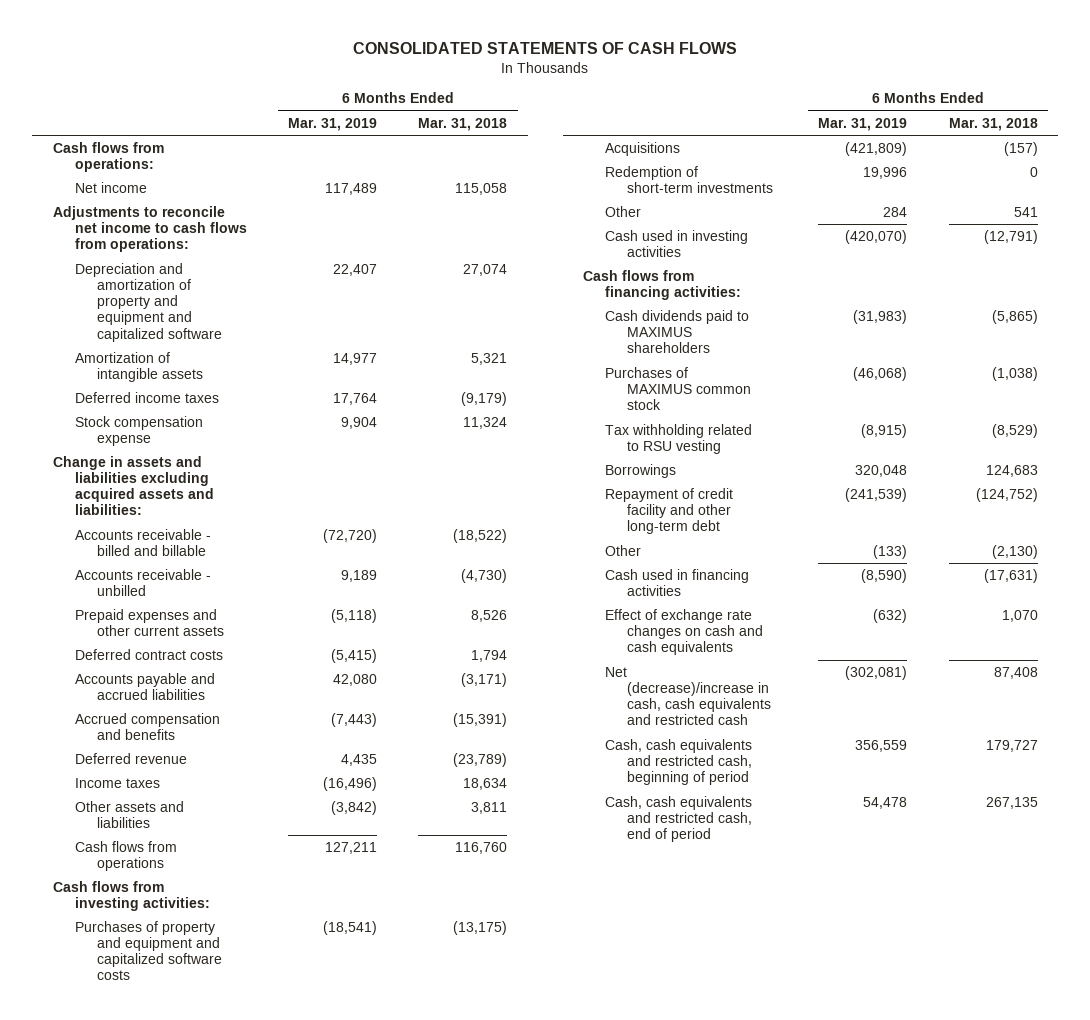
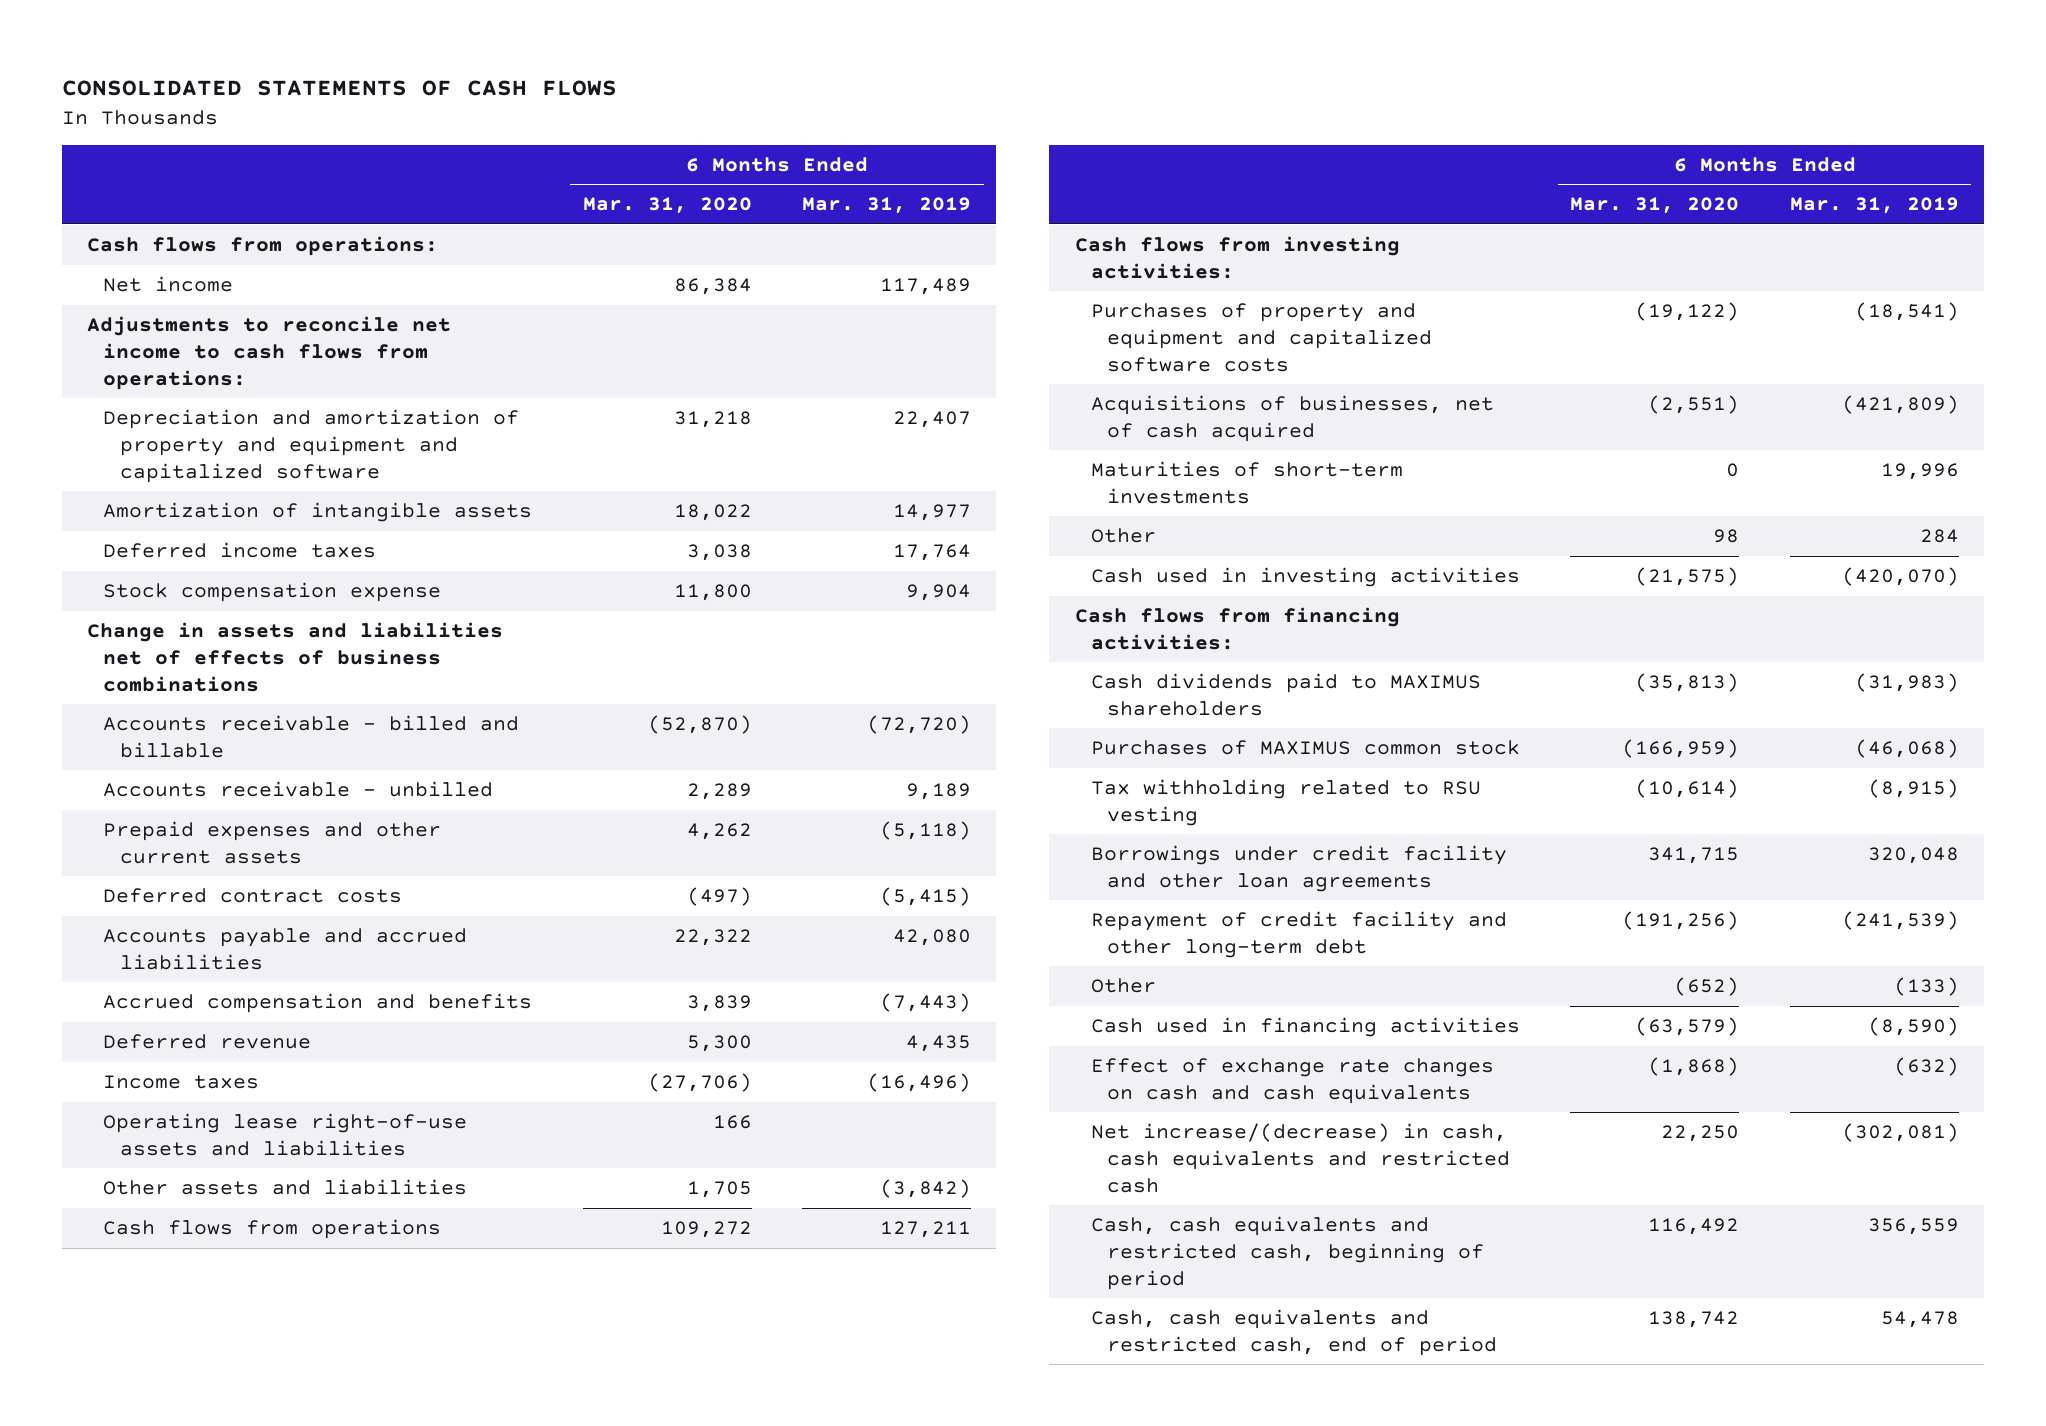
[418,117,508,131] Mar. 31, 2018 -> none
none -> [582,197,752,215] Mar. 31, 2020
[52,455,215,516] Change in assets and liabilities excluding acquired assets and liabilities: -> [86,622,503,692] Change in assets and liabilities net of effects of business combinations
none -> [103,1113,468,1156] Operating lease right-of-use assets and liabilities
[605,141,681,156] Acquisitions -> [1090,395,1494,442] Acquisitions of businesses, net of cash acquired
[605,165,774,194] Redemption of short-term investments -> [1090,461,1403,504] Maturities of short-term investments
[605,463,677,478] Borrowings -> [1090,845,1507,892] Borrowings under credit facility and other loan agreements
[605,666,772,726] Net (decrease)/increase in cash, cash equivalents and restricted cash -> [1090,1123,1511,1193] Net increase/(decrease) in cash, cash equivalents and restricted cash

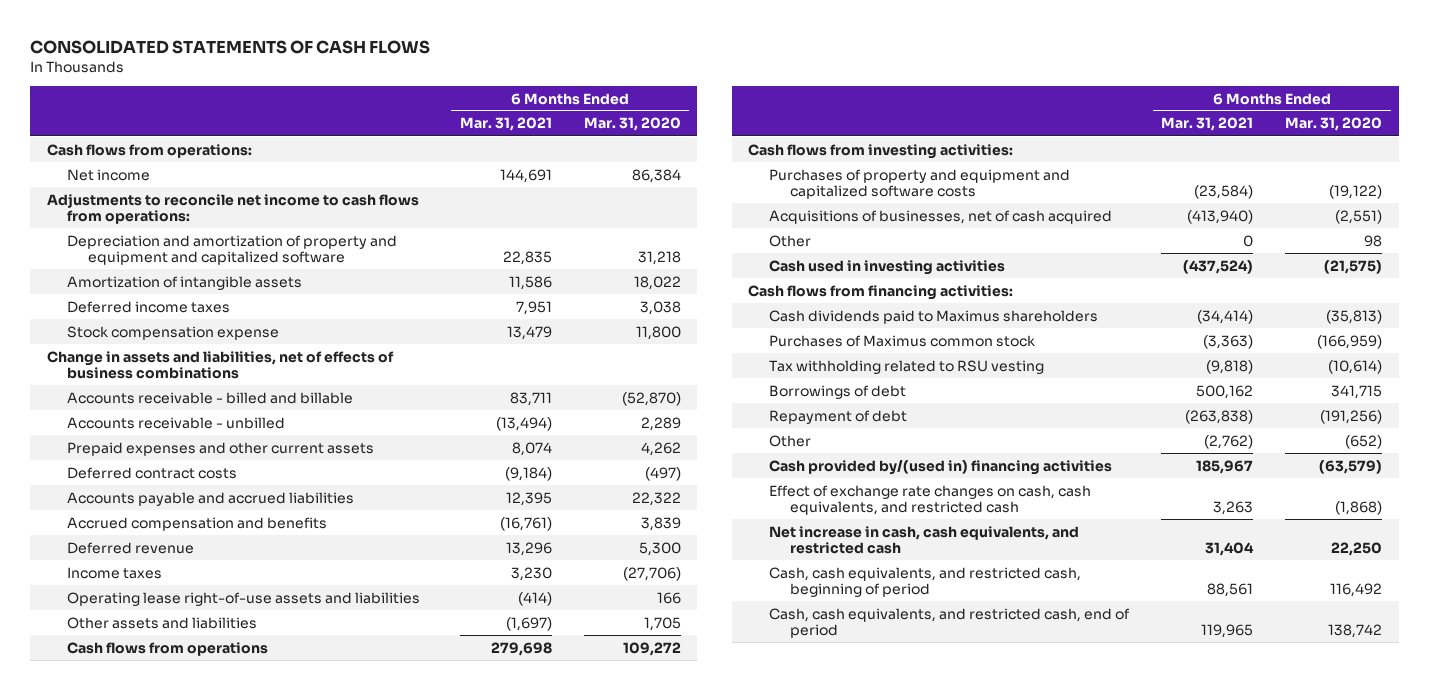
[801,197,971,215] Mar. 31, 2019 -> none
none -> [459,117,552,132] Mar. 31, 2021
[86,622,503,692] Change in assets and liabilities net of effects of business combinations -> [46,350,394,380] Change in assets and liabilities, net of effects of business combinations
[1090,461,1403,504] Maturities of short-term investments -> none
[1090,673,1481,716] Cash dividends paid to MAXIMUS shareholders -> [769,309,1099,324] Cash dividends paid to Maximus shareholders
[1090,740,1520,756] Purchases of MAXIMUS common stock -> [769,334,1036,347] Purchases of Maximus common stock
[1090,845,1507,892] Borrowings under credit facility and other loan agreements -> [769,384,907,399] Borrowings of debt
[1090,911,1507,958] Repayment of credit facility and other long-term debt -> [769,409,908,424] Repayment of debt
[1090,1017,1520,1038] Cash used in financing activities -> [769,459,1113,475] Cash provided by/(used in) financing activities
[1090,1058,1494,1104] Effect of exchange rate changes on cash and cash equivalents -> [769,484,1092,516] Effect of exchange rate changes on cash, cash equivalents, and restricted cash
[1090,1123,1511,1193] Net increase/(decrease) in cash, cash equivalents and restricted cash -> [769,525,1080,555] Net increase in cash, cash equivalents, and restricted cash
[1090,1216,1485,1290] Cash, cash equivalents and restricted cash, beginning of period -> [769,566,1082,598] Cash, cash equivalents, and restricted cash, beginning of period
[1090,1309,1498,1356] Cash, cash equivalents and restricted cash, end of period -> [769,607,1131,639] Cash, cash equivalents, and restricted cash, end of period

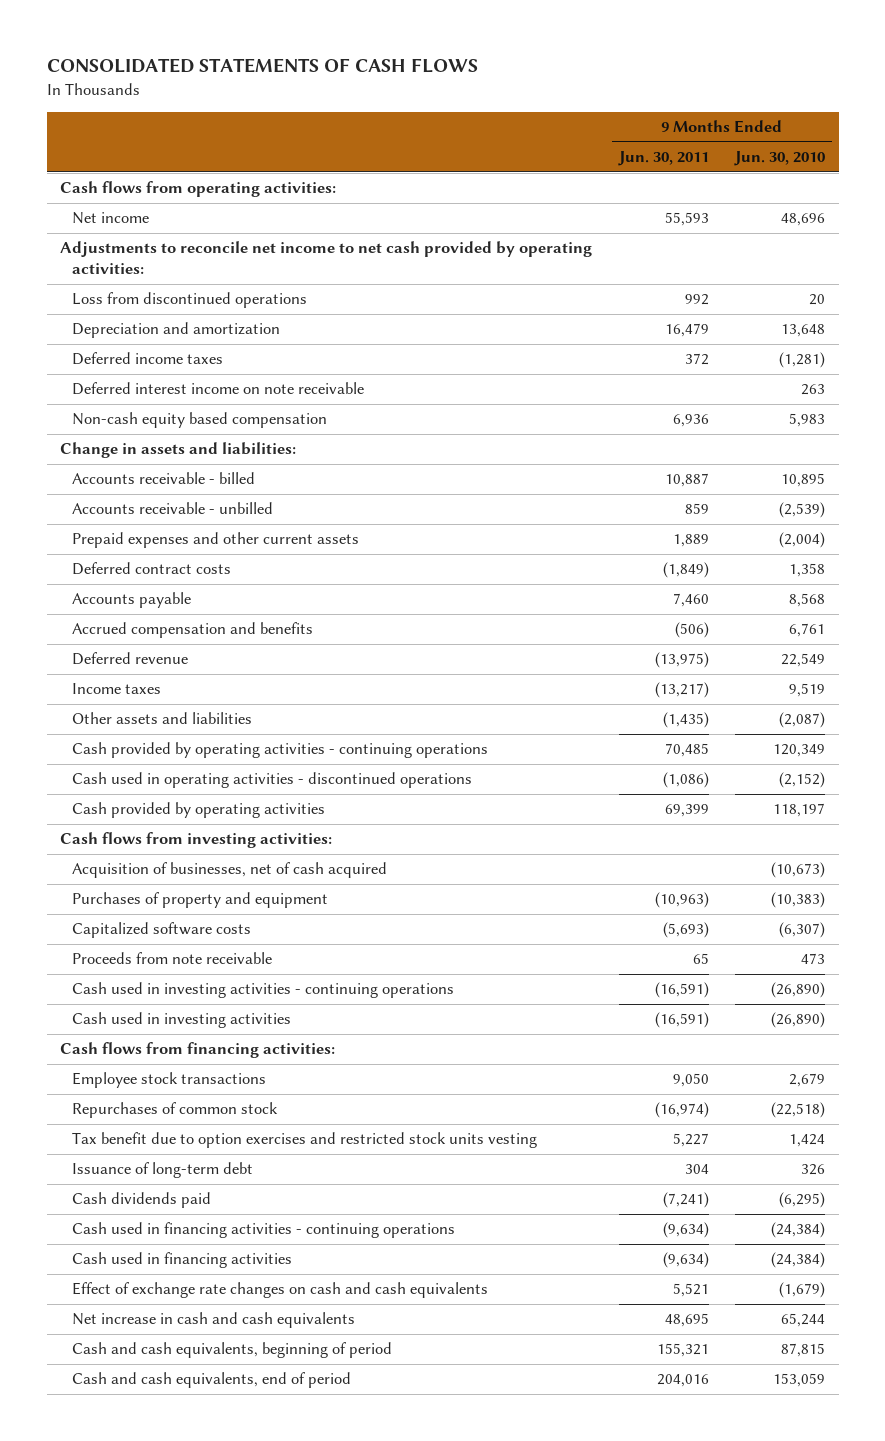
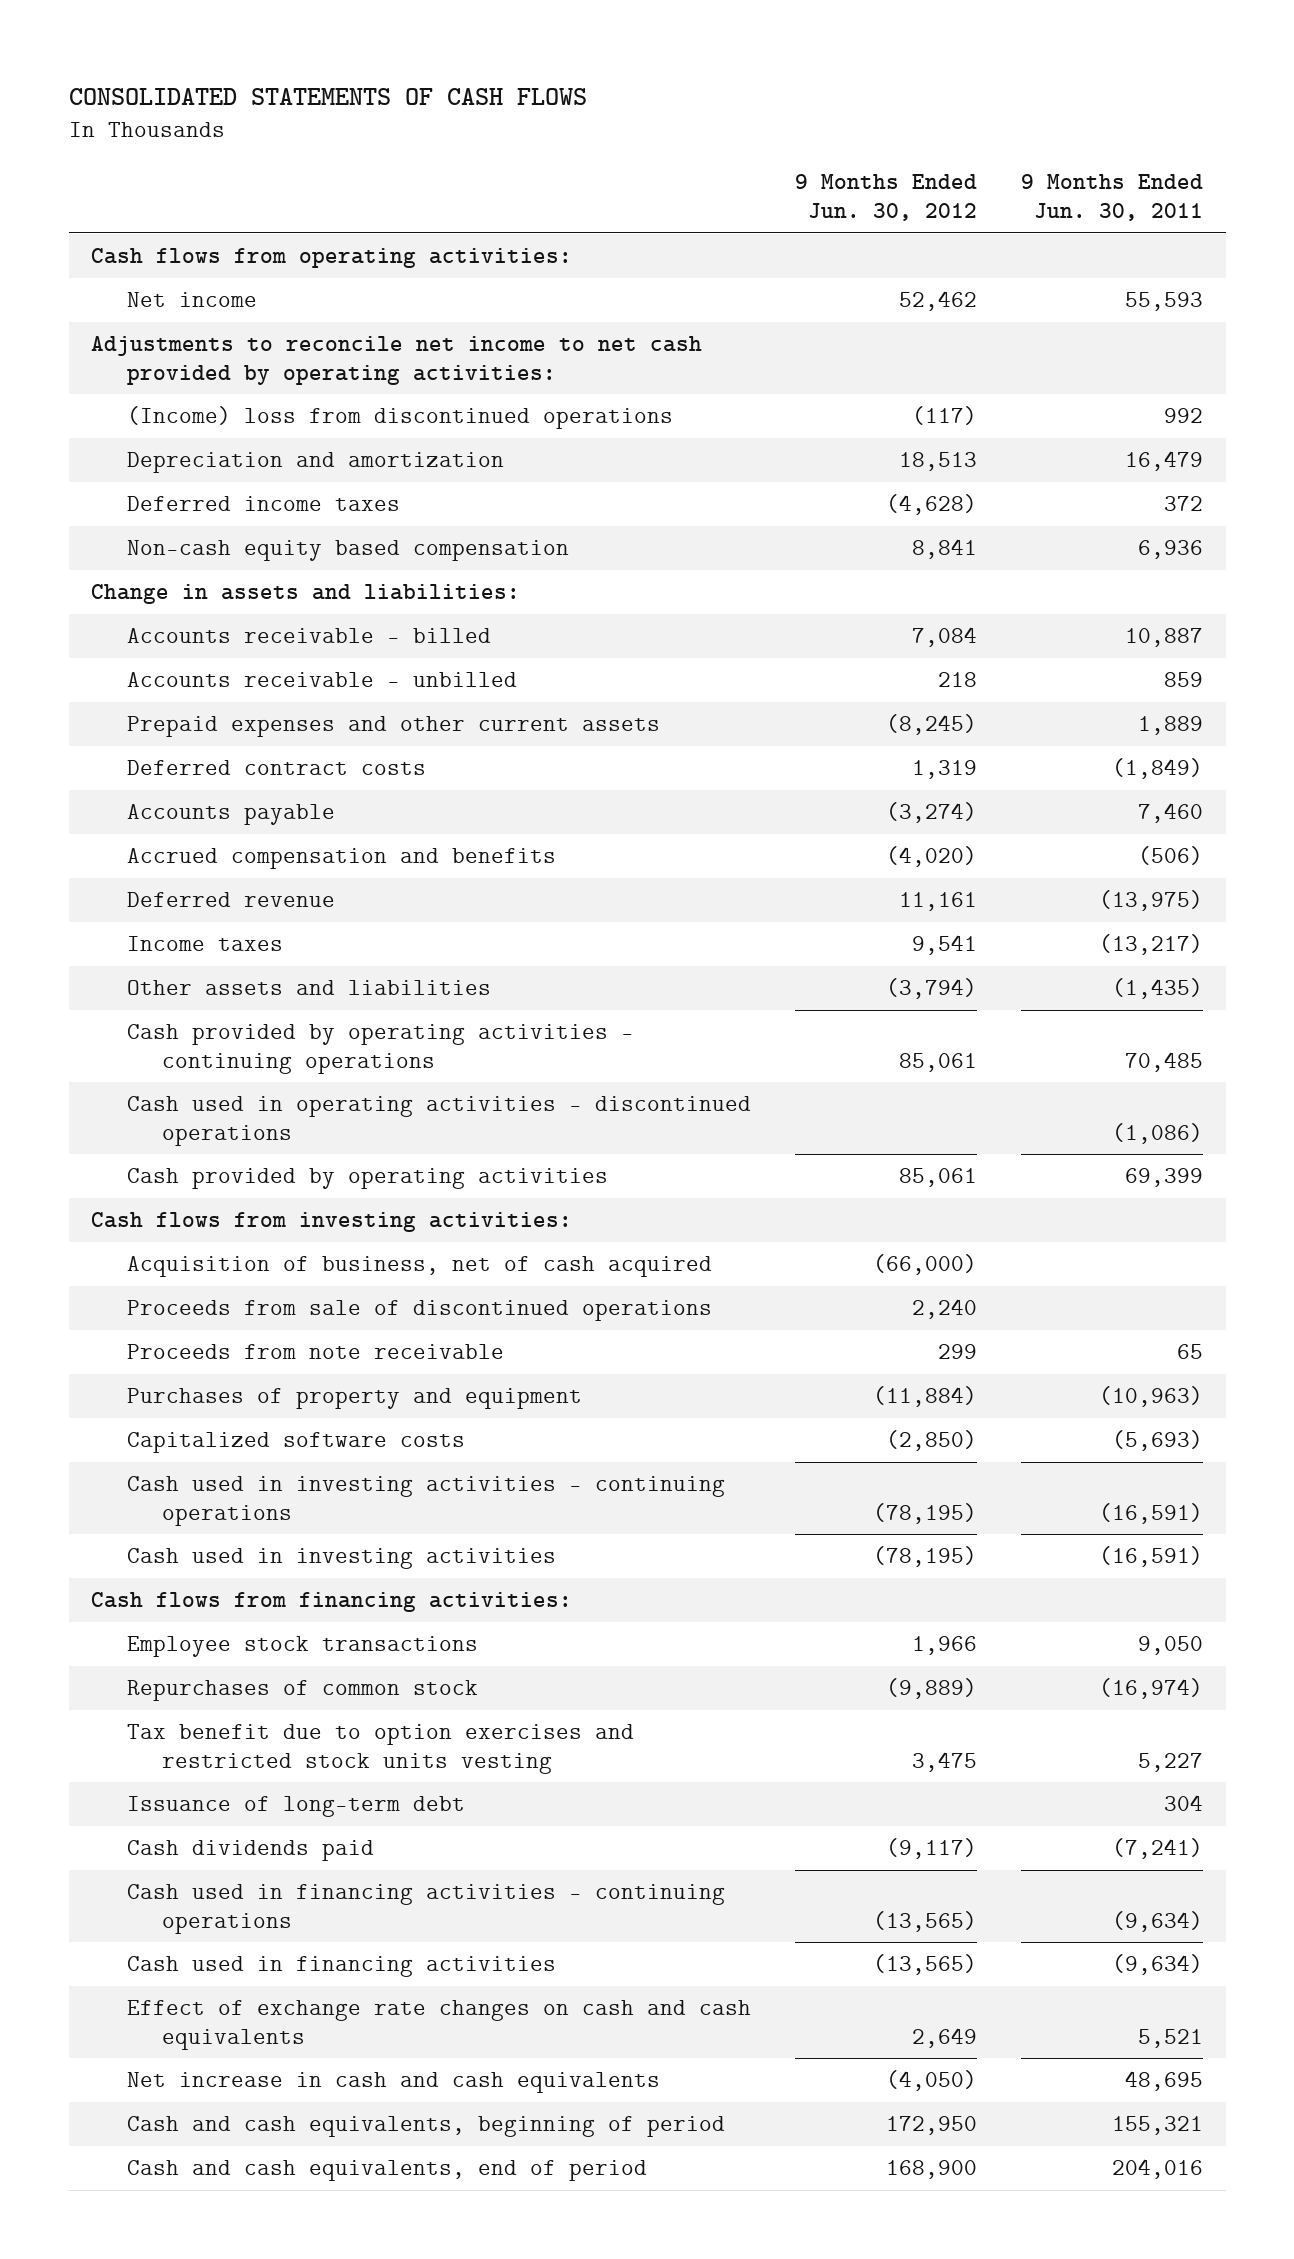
[734,151,826,167] Jun. 30, 2010 -> none
none -> [795,174,978,221] 9 Months Ended Jun. 30, 2012
[72,292,308,309] Loss from discontinued operations -> [126,406,673,430] (Income) loss from discontinued operations
[72,382,365,396] Deferred interest income on note receivable -> none
[72,862,388,879] Acquisition of businesses, net of cash acquired -> [126,1256,712,1278] Acquisition of business, net of cash acquired
none -> [126,1300,712,1322] Proceeds from sale of discontinued operations
[72,952,273,965] Proceeds from note receivable -> [126,1344,504,1360] Proceeds from note receivable

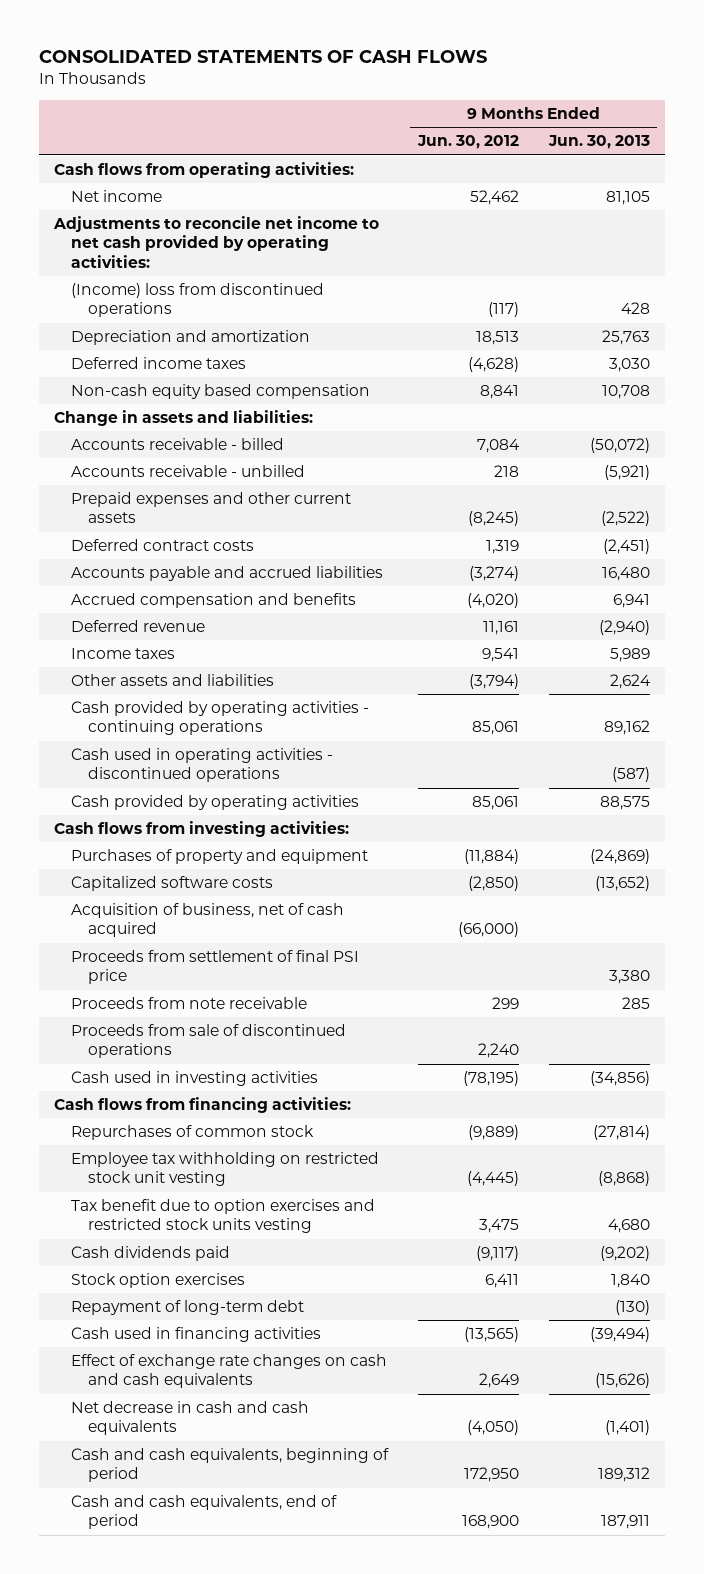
[1021,174,1204,221] 9 Months Ended Jun. 30, 2011 -> none
none -> [547,135,650,150] Jun. 30, 2013
[126,804,335,826] Accounts payable -> [70,566,383,582] Accounts payable and accrued liabilities
[126,1476,725,1526] Cash used in investing activities - continuing operations -> none
[126,1256,712,1278] Acquisition of business, net of cash acquired -> [70,903,344,938] Acquisition of business, net of cash acquired
none -> [70,950,359,985] Proceeds from settlement of final PSI price
[126,1344,504,1360] Proceeds from note receivable -> [70,997,307,1010] Proceeds from note receivable
[126,1300,712,1322] Proceeds from sale of discontinued operations -> [70,1024,346,1059] Proceeds from sale of discontinued operations
[126,1636,478,1658] Employee stock transactions -> none
none -> [70,1152,379,1187] Employee tax withholding on restricted stock unit vesting
[126,1796,465,1818] Issuance of long-term debt -> none
[126,1884,725,1934] Cash used in financing activities - continuing operations -> none
none -> [70,1273,245,1289] Stock option exercises
none -> [70,1300,304,1316] Repayment of long-term debt
[126,2072,660,2094] Net increase in cash and cash equivalents -> [70,1401,309,1436] Net decrease in cash and cash equivalents

